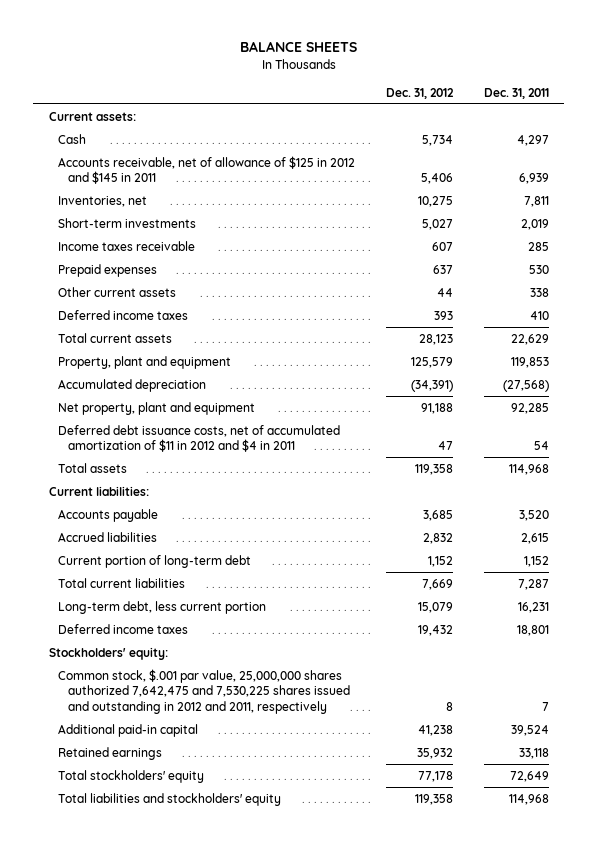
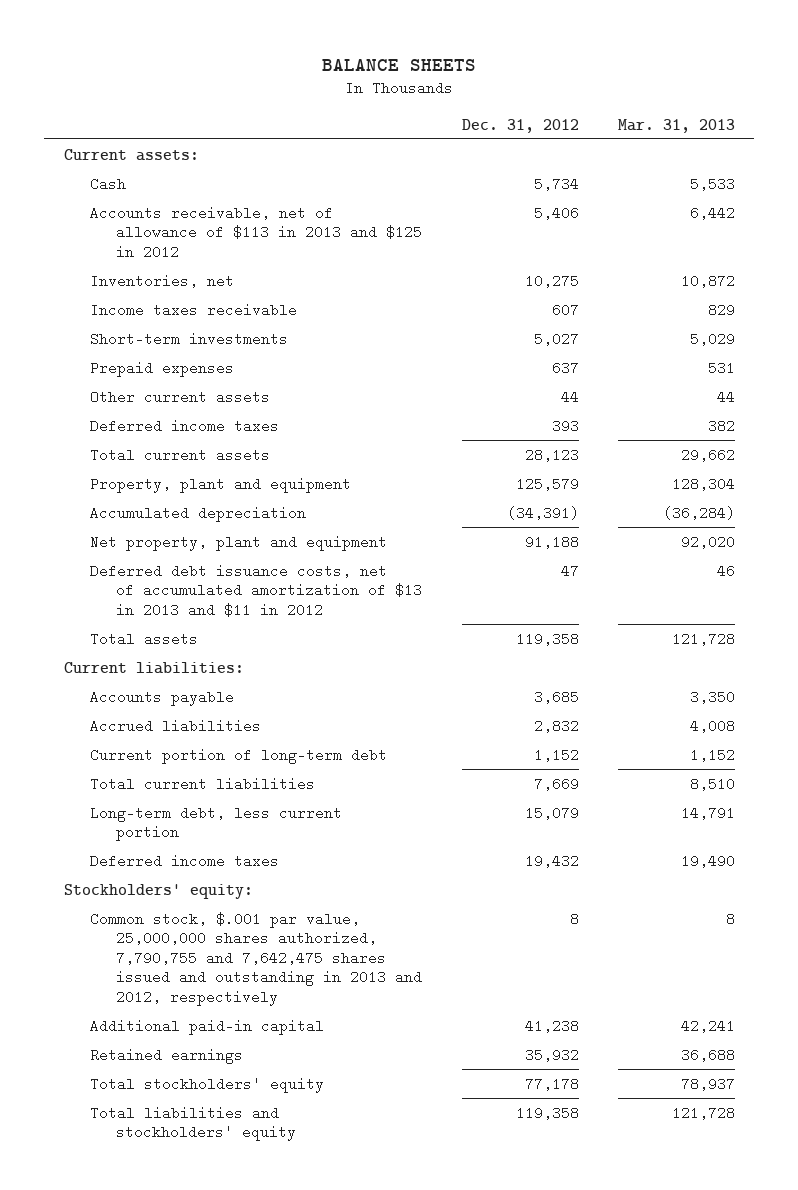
[483,87,549,99] Dec. 31, 2011 -> none
none -> [617,118,735,133] Mar. 31, 2013
[58,155,356,185] Accounts receivable, net of allowance of $125 in 2012 and $145 in 2011 -> [90,205,423,259] Accounts receivable, net of allowance of $113 in 2013 and $125 in 2012
[58,217,197,228] Short-term investments -> [90,331,289,346] Short-term investments
[58,424,341,453] Deferred debt issuance costs, net of accumulated amortization of $11 in 2012 and $4 in 2011 -> [90,563,423,617] Deferred debt issuance costs, net of accumulated amortization of $13 in 2013 and $11 in 2012
[58,668,350,714] Common stock, $.001 par value, 25,000,000 shares authorized 7,642,475 and 7,530,225 shares issued and outstanding in 2012 and 2011, respectively -> [90,911,423,1006] Common stock, $.001 par value, 25,000,000 shares authorized, 7,790,755 and 7,642,475 shares issued and outstanding in 2013 and 2012, respectively

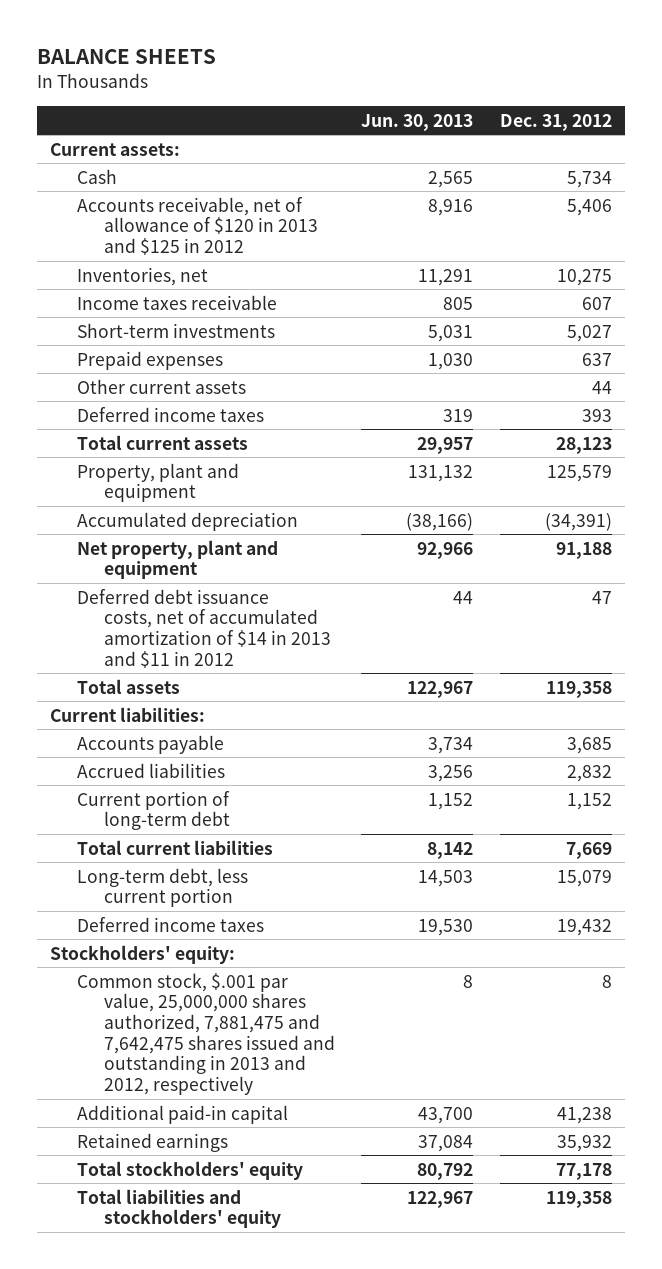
[617,118,735,133] Mar. 31, 2013 -> none
none -> [361,113,474,131] Jun. 30, 2013
[90,205,423,259] Accounts receivable, net of allowance of $113 in 2013 and $125 in 2012 -> [77,196,319,255] Accounts receivable, net of allowance of $120 in 2013 and $125 in 2012
[90,563,423,617] Deferred debt issuance costs, net of accumulated amortization of $13 in 2013 and $11 in 2012 -> [77,588,332,668] Deferred debt issuance costs, net of accumulated amortization of $14 in 2013 and $11 in 2012
[90,911,423,1006] Common stock, $.001 par value, 25,000,000 shares authorized, 7,790,755 and 7,642,475 shares issued and outstanding in 2013 and 2012, respectively -> [77,972,336,1095] Common stock, $.001 par value, 25,000,000 shares authorized, 7,881,475 and 7,642,475 shares issued and outstanding in 2013 and 2012, respectively

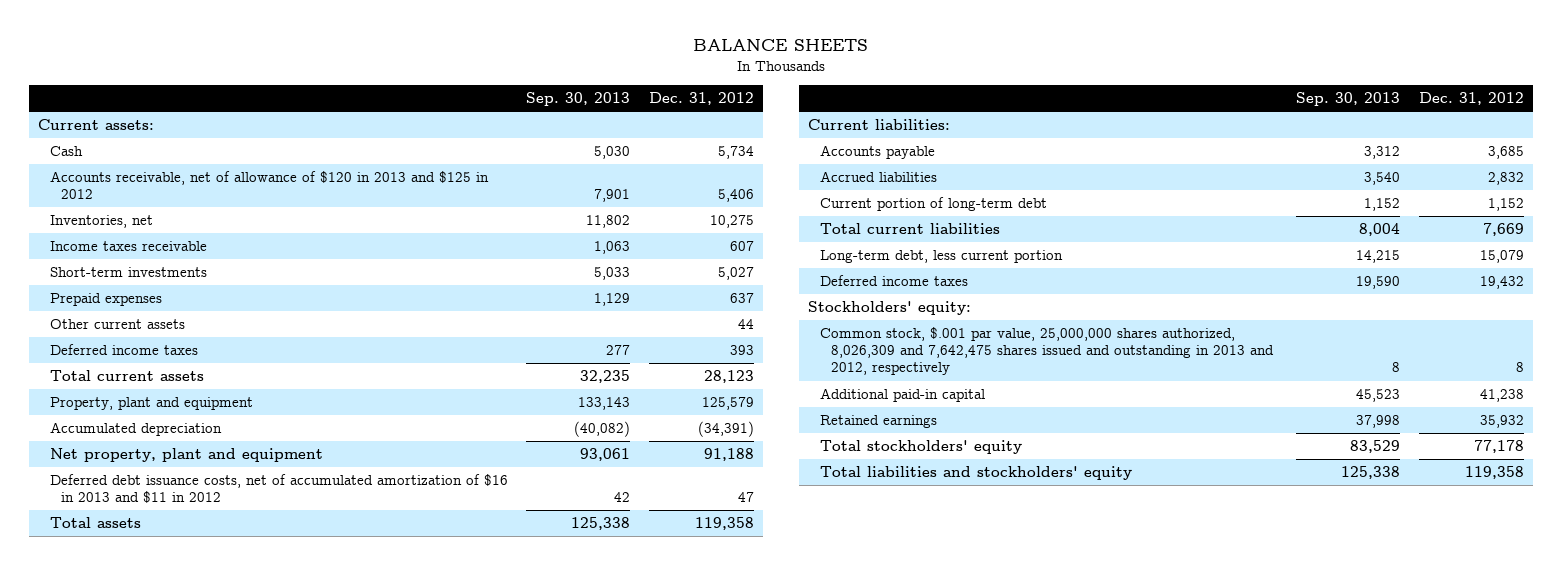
[361,113,474,131] Jun. 30, 2013 -> none
none -> [526,92,631,107] Sep. 30, 2013
[77,588,332,668] Deferred debt issuance costs, net of accumulated amortization of $14 in 2013 and $11 in 2012 -> [49,473,508,504] Deferred debt issuance costs, net of accumulated amortization of $16 in 2013 and $11 in 2012
[77,972,336,1095] Common stock, $.001 par value, 25,000,000 shares authorized, 7,881,475 and 7,642,475 shares issued and outstanding in 2013 and 2012, respectively -> [819,326,1275,376] Common stock, $.001 par value, 25,000,000 shares authorized, 8,026,309 and 7,642,475 shares issued and outstanding in 2013 and 2012, respectively

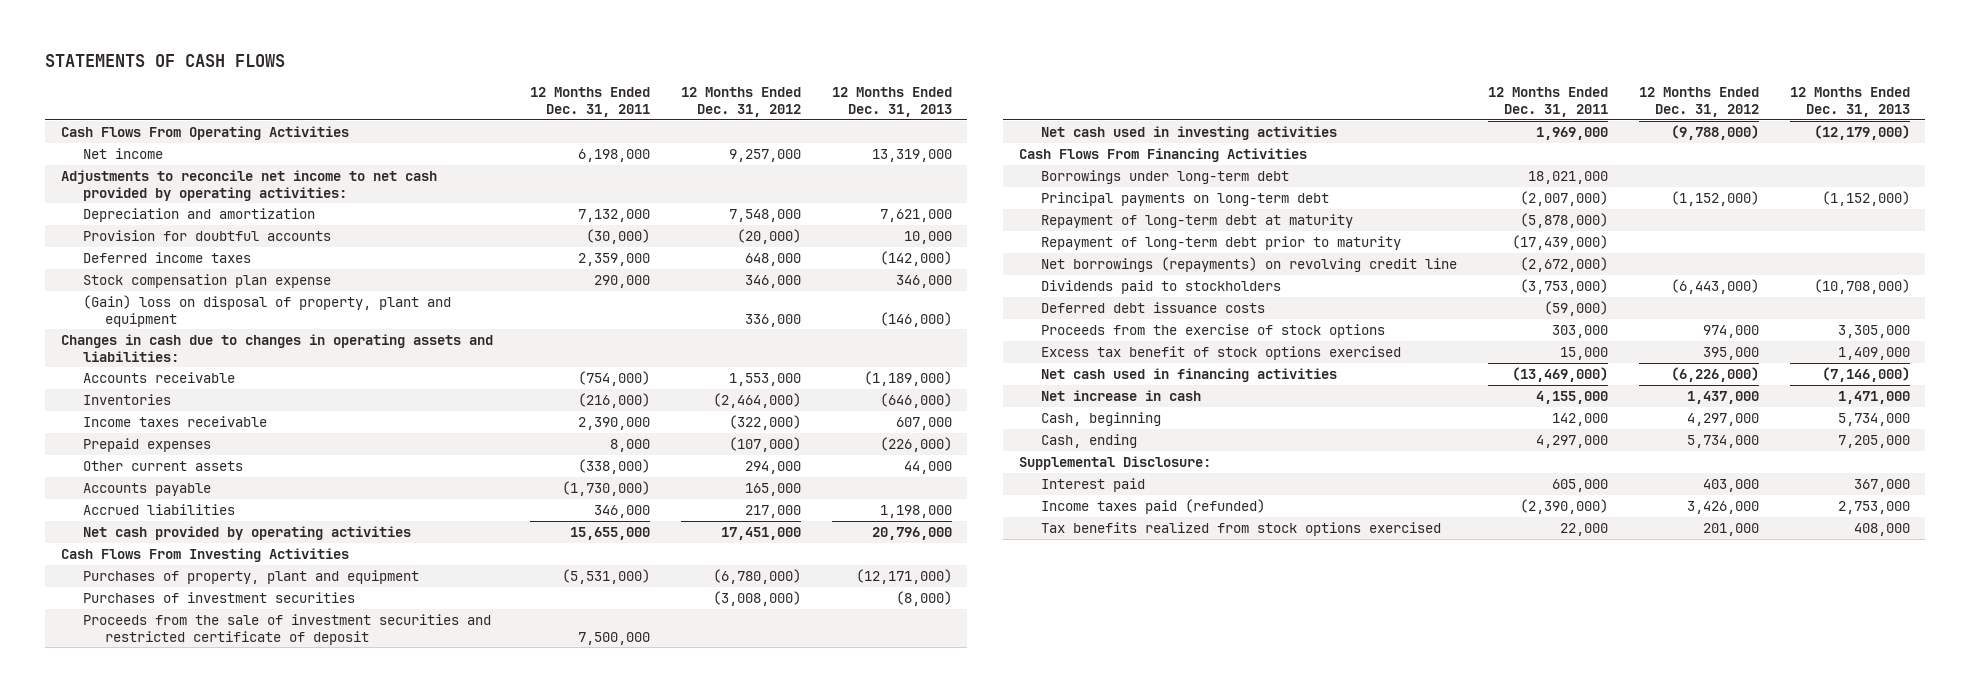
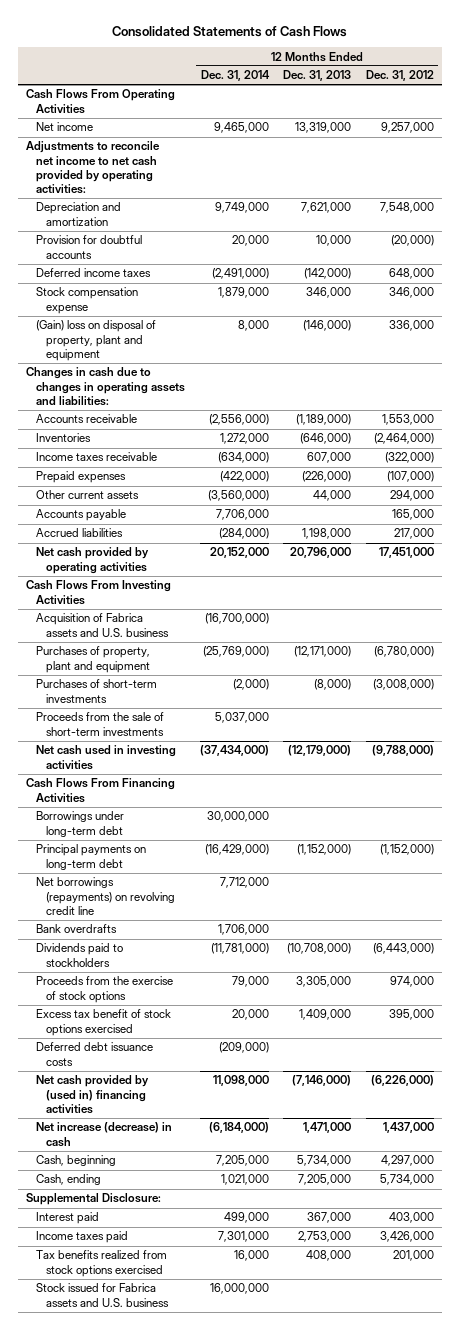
[45,54,286,68] STATEMENTS OF CASH FLOWS -> [111,25,347,37] Consolidated Statements of Cash Flows
[529,87,650,117] 12 Months Ended Dec. 31, 2011 -> none
none -> [200,70,270,82] Dec. 31, 2014
[82,274,331,289] Stock compensation plan expense -> [35,287,138,314] Stock compensation expense
none -> [35,613,169,637] Acquisition of Fabrica assets and U.S. business
[82,592,355,604] Purchases of investment securities -> [35,679,157,703] Purchases of short-term investments
[82,614,491,645] Proceeds from the sale of investment securities and restricted certificate of deposit -> [35,712,164,736] Proceeds from the sale of short-term investments
[1040,214,1353,229] Repayment of long-term debt at maturity -> none
[1040,236,1401,251] Repayment of long-term debt prior to maturity -> none
none -> [35,924,117,934] Bank overdrafts
[1040,302,1265,314] Deferred debt issuance costs -> [35,1042,153,1066] Deferred debt issuance costs
[1040,368,1337,383] Net cash used in financing activities -> [35,1075,149,1114] Net cash provided by (used in) financing activities
[1040,390,1201,402] Net increase in cash -> [35,1122,172,1147] Net increase (decrease) in cash
[1040,499,1265,515] Income taxes paid (refunded) -> [35,1231,128,1244] Income taxes paid
none -> [35,1283,169,1307] Stock issued for Fabrica assets and U.S. business

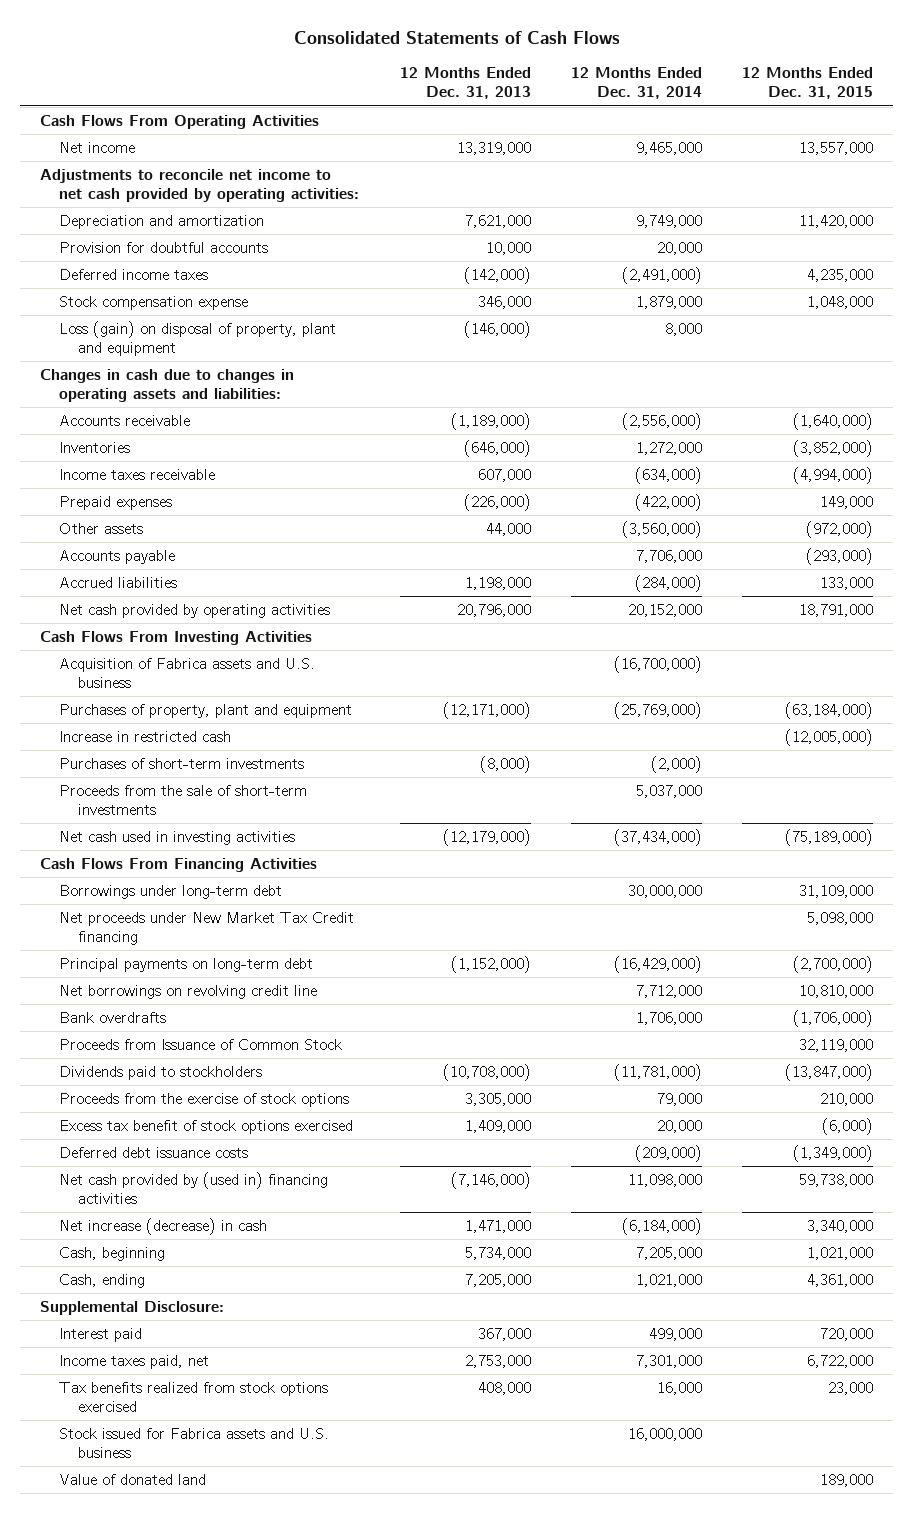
[366,70,435,82] Dec. 31, 2012 -> none
none -> [742,67,874,100] 12 Months Ended Dec. 31, 2015
[35,320,156,361] (Gain) loss on disposal of property, plant and equipment -> [59,321,337,356] Loss (gain) on disposal of property, plant and equipment
[35,490,139,500] Other current assets -> [59,523,144,535] Other assets
none -> [59,731,232,743] Increase in restricted cash
none -> [59,912,355,945] Net proceeds under New Market Tax Credit financing
[35,877,175,915] Net borrowings (repayments) on revolving credit line -> [59,985,318,1000] Net borrowings on revolving credit line
none -> [59,1039,343,1051] Proceeds from Issuance of Common Stock
[35,1231,128,1244] Income taxes paid -> [59,1355,210,1370] Income taxes paid, net
none -> [59,1474,207,1486] Value of donated land

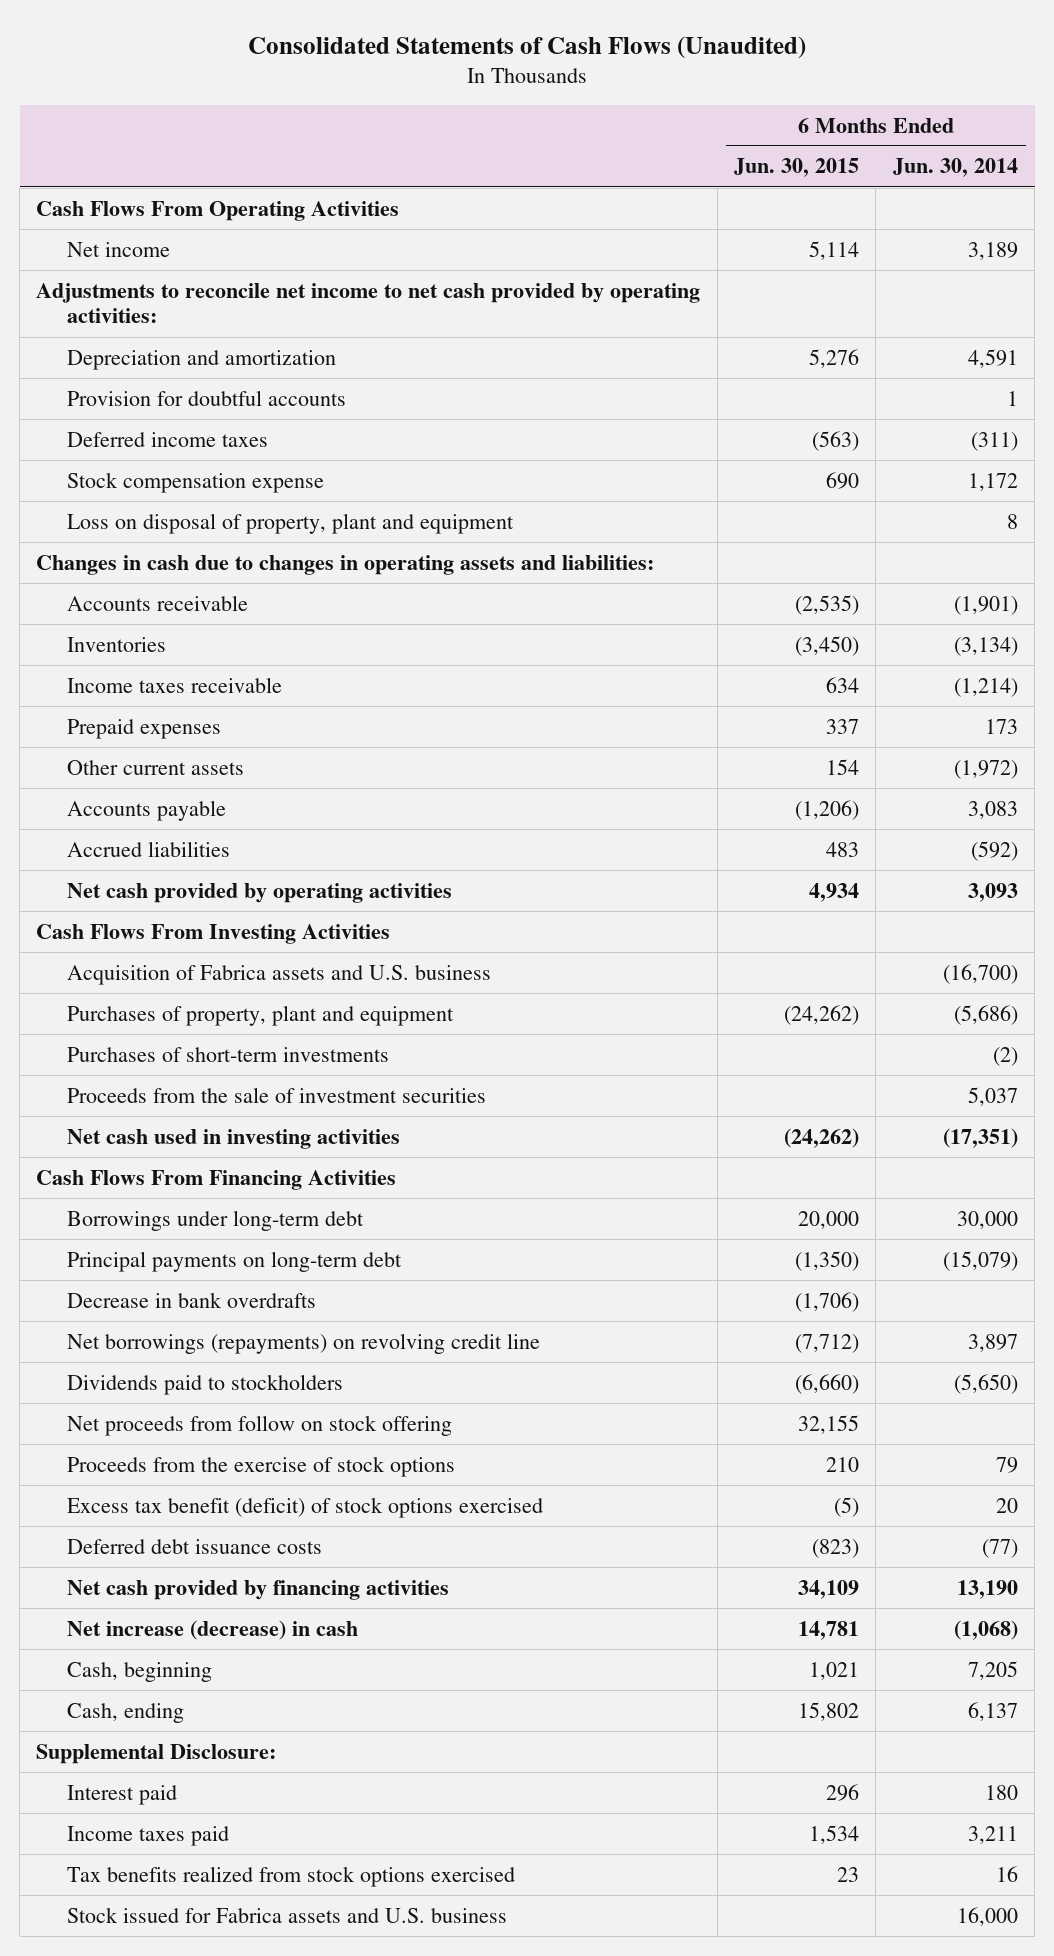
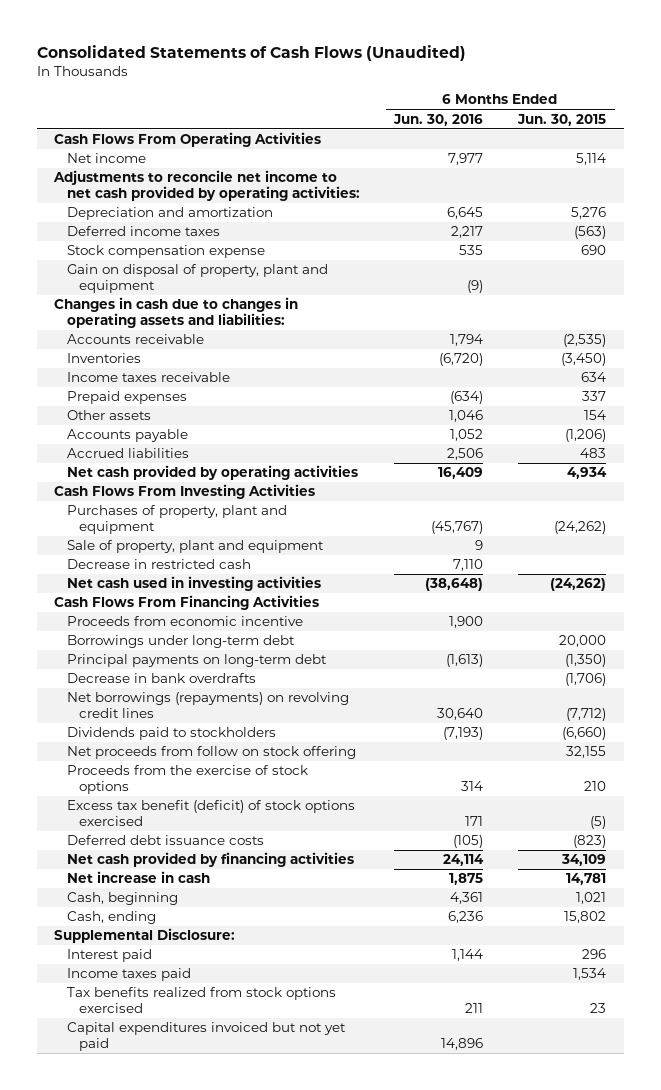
[892,158,1018,178] Jun. 30, 2014 -> none
none -> [393,113,484,126] Jun. 30, 2016
[66,389,346,406] Provision for doubtful accounts -> none
[66,512,514,534] Loss on disposal of property, plant and equipment -> [66,264,328,294] Gain on disposal of property, plant and equipment
[66,759,244,775] Other current assets -> [66,410,151,421] Other assets
[66,964,491,985] Acquisition of Fabrica assets and U.S. business -> none
[66,1046,389,1062] Purchases of short-term investments -> none
[66,1086,486,1103] Proceeds from the sale of investment securities -> none
none -> [66,540,324,554] Sale of property, plant and equipment
none -> [66,559,251,570] Decrease in restricted cash
none -> [66,616,303,627] Proceeds from economic incentive
[66,1332,540,1354] Net borrowings (repayments) on revolving credit line -> [66,692,349,719] Net borrowings (repayments) on revolving credit lines
[66,1619,358,1640] Net increase (decrease) in cash -> [66,871,210,884] Net increase in cash
[66,1906,507,1923] Stock issued for Fabrica assets and U.S. business -> none
none -> [66,1022,346,1052] Capital expenditures invoiced but not yet paid

